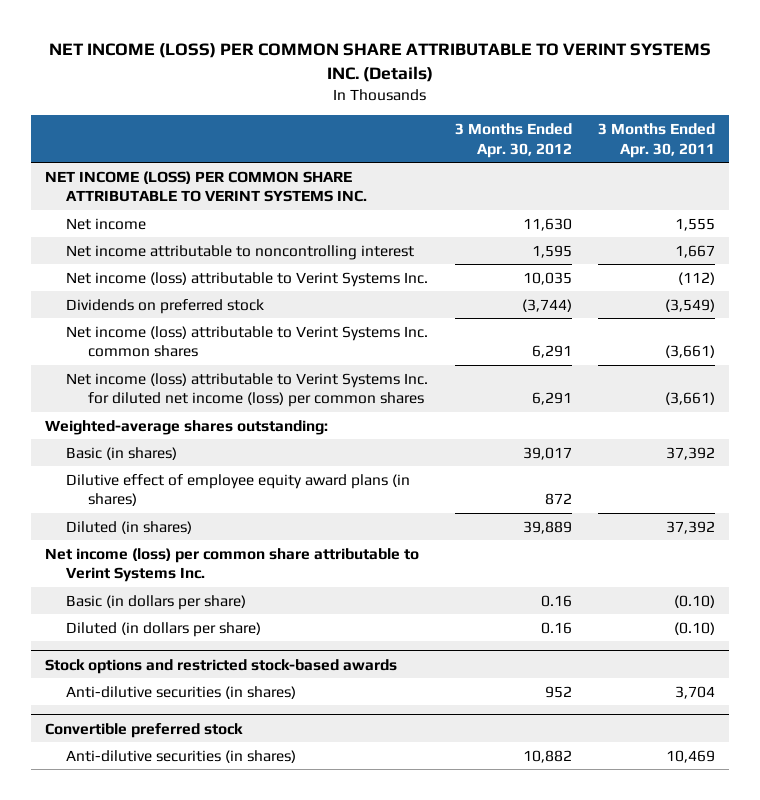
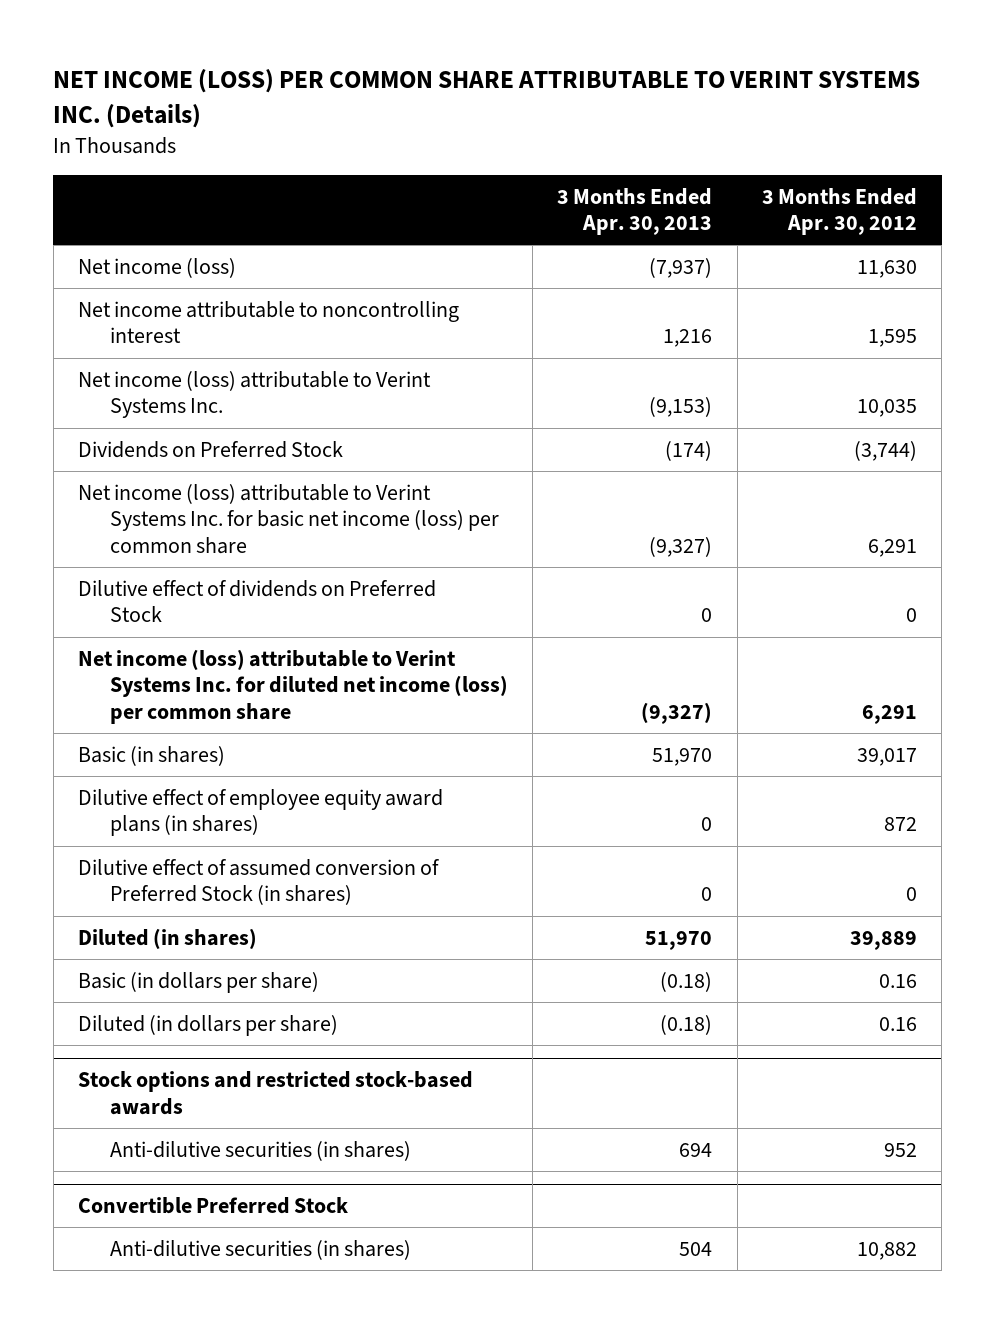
[598,123,716,158] 3 Months Ended Apr. 30, 2011 -> none
none -> [557,187,713,236] 3 Months Ended Apr. 30, 2013
[44,170,368,203] NET INCOME (LOSS) PER COMMON SHARE ATTRIBUTABLE TO VERINT SYSTEMS INC. -> none
[66,217,147,230] Net income -> [78,257,237,278] Net income (loss)
[44,419,328,435] Weighted-average shares outstanding: -> none
[66,298,265,314] Dividends on preferred stock -> [78,440,344,458] Dividends on Preferred Stock
[66,325,429,358] Net income (loss) attributable to Verint Systems Inc. common shares -> [78,483,499,555] Net income (loss) attributable to Verint Systems Inc. for basic net income (loss) per common share
none -> [78,579,437,623] Dilutive effect of dividends on Preferred Stock
[66,372,429,408] Net income (loss) attributable to Verint Systems Inc. for diluted net income (loss) per common shares -> [78,648,508,725] Net income (loss) attributable to Verint Systems Inc. for diluted net income (loss) per common share
none -> [78,858,441,906] Dilutive effect of assumed conversion of Preferred Stock (in shares)
[44,547,419,583] Net income (loss) per common share attributable to Verint Systems Inc. -> none
[44,722,243,738] Convertible preferred stock -> [78,1197,349,1215] Convertible Preferred Stock

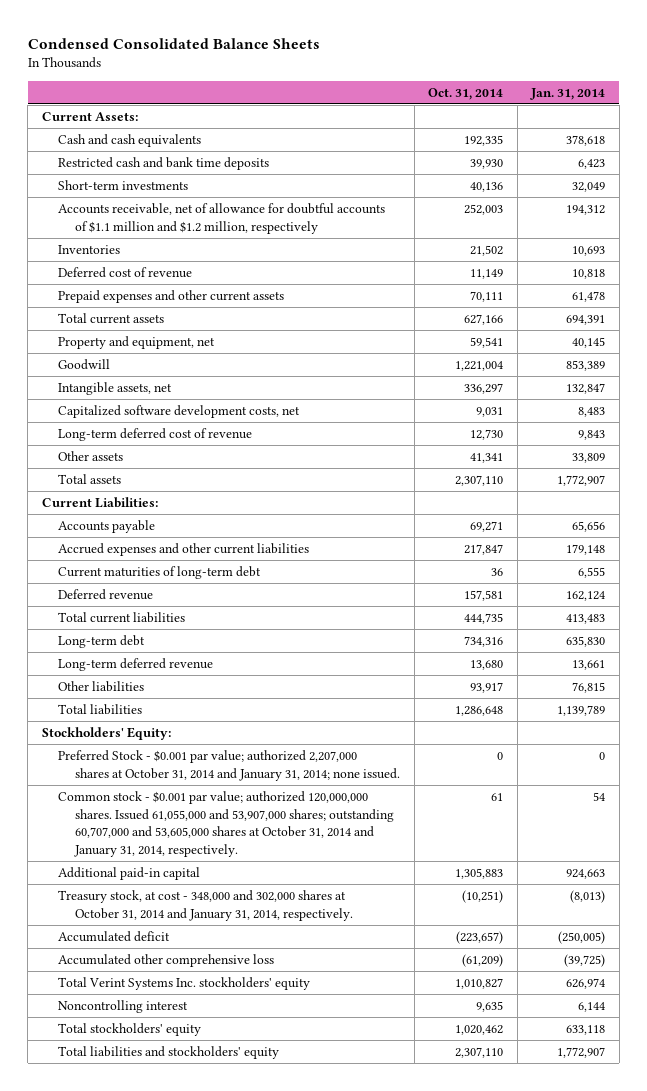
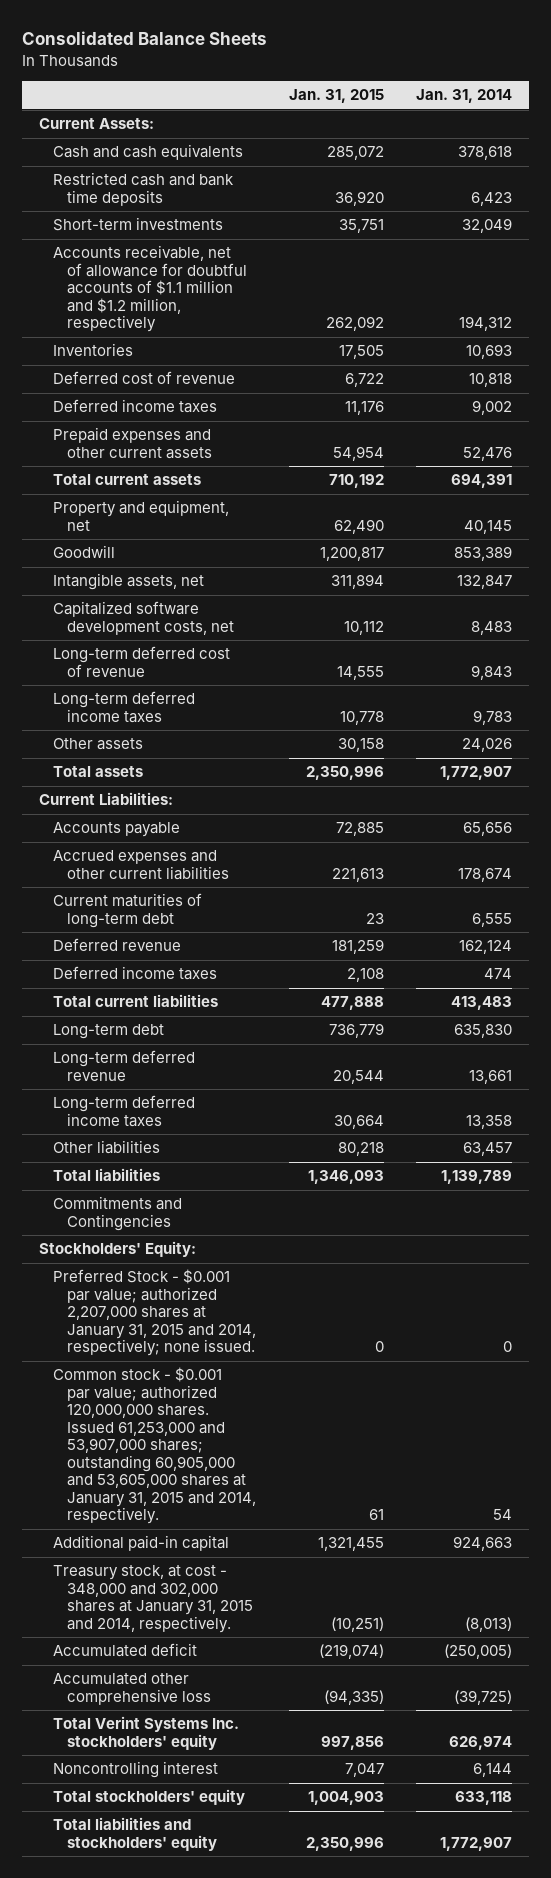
[27,37,320,49] Condensed Consolidated Balance Sheets -> [22,31,268,46] Consolidated Balance Sheets
[428,87,504,100] Oct. 31, 2014 -> none
none -> [288,89,384,104] Jan. 31, 2015
none -> [52,399,217,414] Deferred income taxes
[572,290,606,302] 61,478 -> [463,446,513,461] 52,476
none -> [52,691,195,723] Long-term deferred income taxes
[572,452,606,463] 33,809 -> [462,738,513,753] 24,026
[566,543,606,555] 179,148 -> [458,867,513,882] 178,674
none -> [52,966,217,981] Deferred income taxes
none -> [52,1095,195,1127] Long-term deferred income taxes
[572,681,606,693] 76,815 -> [463,1142,513,1157] 63,457
none -> [52,1196,182,1231] Commitments and Contingencies
[58,749,401,781] Preferred Stock - $0.001 par value; authorized 2,207,000 shares at October 31, 2014 and January 31, 2014; none issued. -> [52,1269,256,1357] Preferred Stock - $0.001 par value; authorized 2,207,000 shares at January 31, 2015 and 2014, respectively; none issued.
[58,790,395,857] Common stock - $0.001 par value; authorized 120,000,000 shares. Issued 61,055,000 and 53,907,000 shares; outstanding 60,707,000 and 53,605,000 shares at October 31, 2014 and January 31, 2014, respectively. -> [52,1367,256,1525] Common stock - $0.001 par value; authorized 120,000,000 shares. Issued 61,253,000 and 53,907,000 shares; outstanding 60,905,000 and 53,605,000 shares at January 31, 2015 and 2014, respectively.
[58,889,354,921] Treasury stock, at cost - 348,000 and 302,000 shares at October 31, 2014 and January 31, 2014, respectively. -> [52,1565,253,1633] Treasury stock, at cost - 348,000 and 302,000 shares at January 31, 2015 and 2014, respectively.

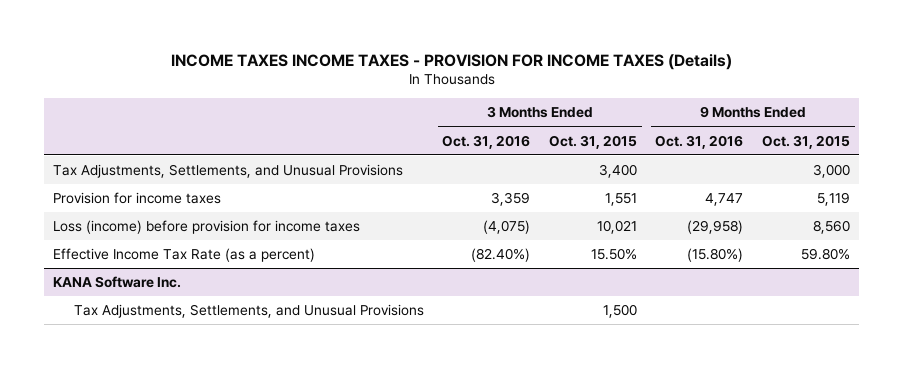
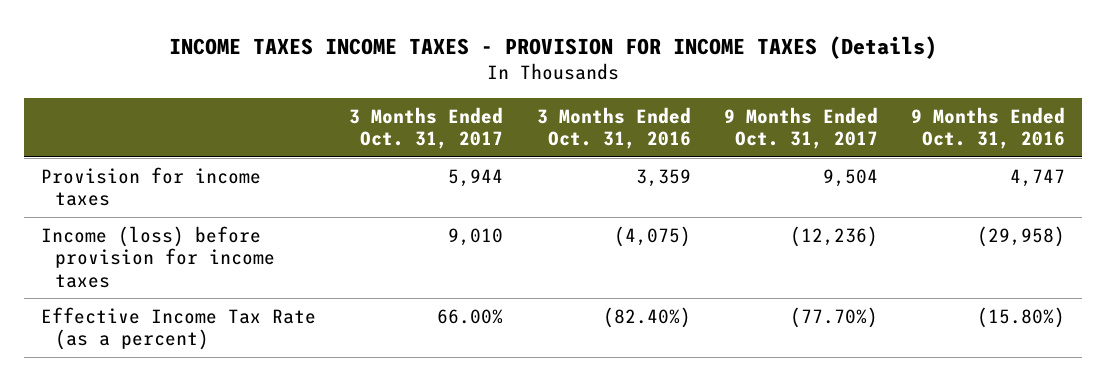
[548,134,637,149] Oct. 31, 2015 -> none
[761,134,850,149] Oct. 31, 2015 -> none
none -> [349,106,504,150] 3 Months Ended Oct. 31, 2017
none -> [723,106,878,150] 9 Months Ended Oct. 31, 2017
[53,164,404,179] Tax Adjustments, Settlements, and Unusual Provisions -> none
[53,220,361,235] Loss (income) before provision for income taxes -> [41,225,276,288] Income (loss) before provision for income taxes
[53,276,182,289] KANA Software Inc. -> none
[73,304,424,319] Tax Adjustments, Settlements, and Unusual Provisions -> none

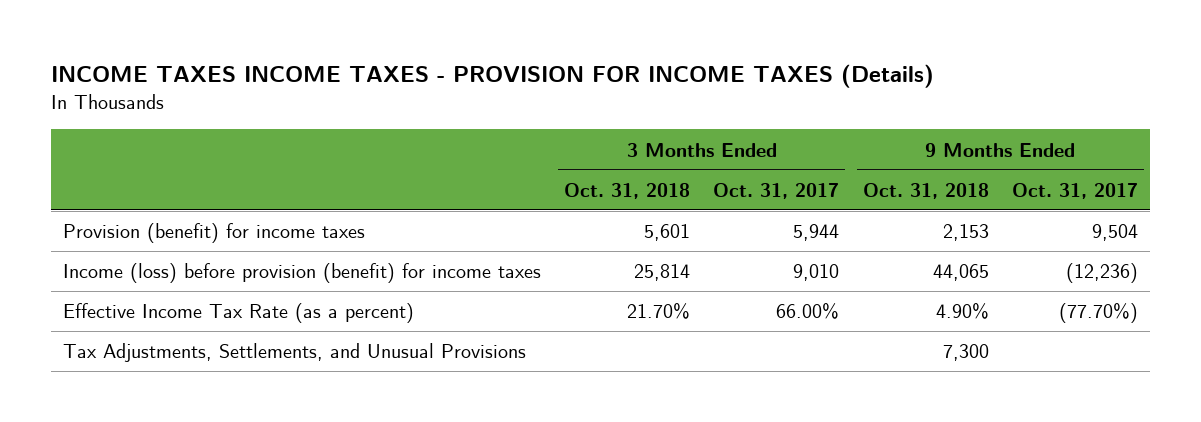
[536,106,691,150] 3 Months Ended Oct. 31, 2016 -> none
[910,106,1065,150] 9 Months Ended Oct. 31, 2016 -> none
none -> [563,182,690,199] Oct. 31, 2018
none -> [862,182,989,199] Oct. 31, 2018
[41,166,262,207] Provision for income taxes -> [62,223,365,244] Provision (benefit) for income taxes
[41,225,276,288] Income (loss) before provision for income taxes -> [62,263,541,284] Income (loss) before provision (benefit) for income taxes
none -> [62,343,526,363] Tax Adjustments, Settlements, and Unusual Provisions

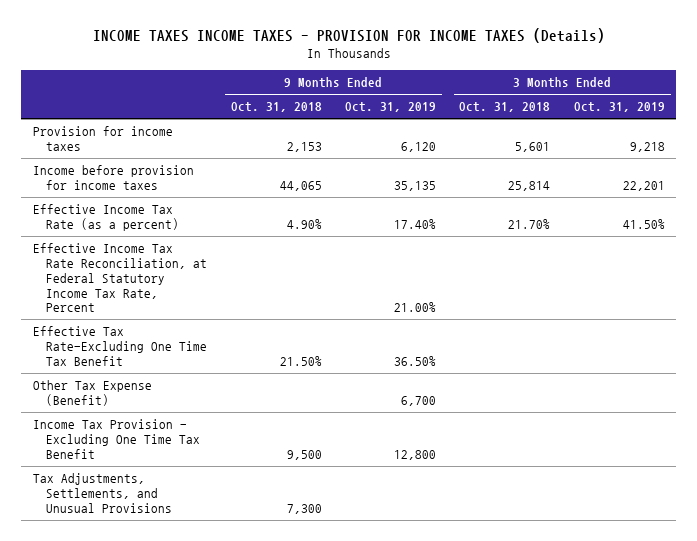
[713,182,840,199] Oct. 31, 2017 -> none
[1011,182,1138,199] Oct. 31, 2017 -> none
none -> [345,102,437,113] Oct. 31, 2019
none -> [573,102,665,113] Oct. 31, 2019
[62,223,365,244] Provision (benefit) for income taxes -> [32,126,173,151] Provision for income taxes
[62,263,541,284] Income (loss) before provision (benefit) for income taxes -> [32,165,194,190] Income before provision for income taxes
none -> [32,243,208,313] Effective Income Tax Rate Reconciliation, at Federal Statutory Income Tax Rate, Percent
none -> [32,326,208,366] Effective Tax Rate-Excluding One Time Tax Benefit
none -> [32,380,152,406] Other Tax Expense (Benefit)
none -> [32,419,201,459] Income Tax Provision - Excluding One Time Tax Benefit

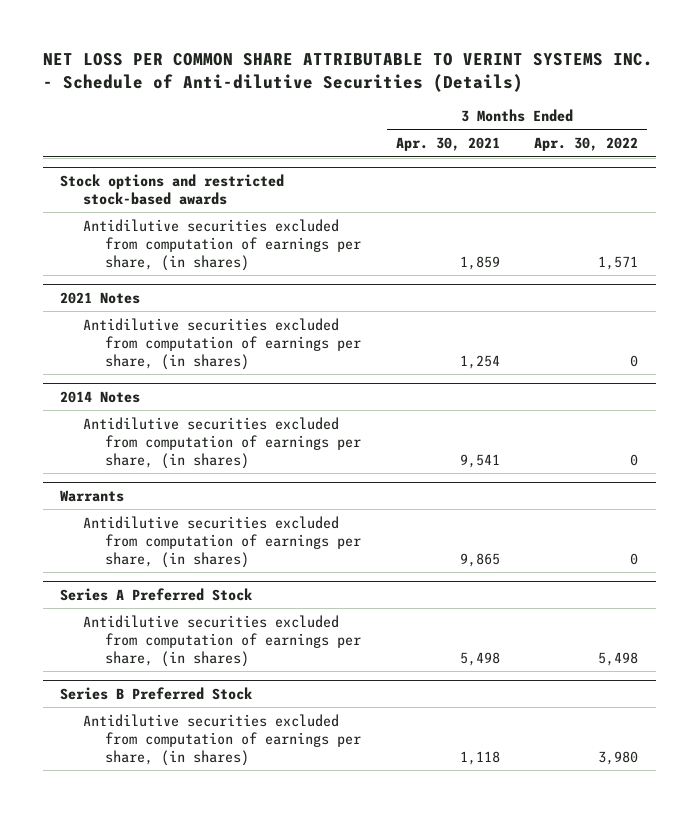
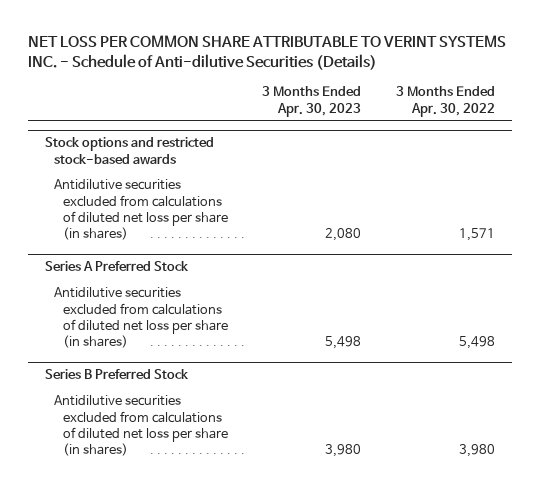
[395,137,500,152] Apr. 30, 2021 -> none
none -> [262,86,362,117] 3 Months Ended Apr. 30, 2023
[59,291,140,304] 2021 Notes -> none
[82,317,362,370] Antidilutive securities excluded from computation of earnings per share, (in shares) -> none
[59,390,140,403] 2014 Notes -> none
[82,416,362,469] Antidilutive securities excluded from computation of earnings per share, (in shares) -> none
[59,489,124,502] Warrants -> none
[82,515,362,568] Antidilutive securities excluded from computation of earnings per share, (in shares) -> none
[82,218,362,271] Antidilutive securities excluded from computation of earnings per share, (in shares) -> [53,179,228,241] Antidilutive securities excluded from calculations of diluted net loss per share (in shares)
[82,614,362,667] Antidilutive securities excluded from computation of earnings per share, (in shares) -> [53,287,228,349] Antidilutive securities excluded from calculations of diluted net loss per share (in shares)
[82,713,362,766] Antidilutive securities excluded from computation of earnings per share, (in shares) -> [53,395,228,457] Antidilutive securities excluded from calculations of diluted net loss per share (in shares)

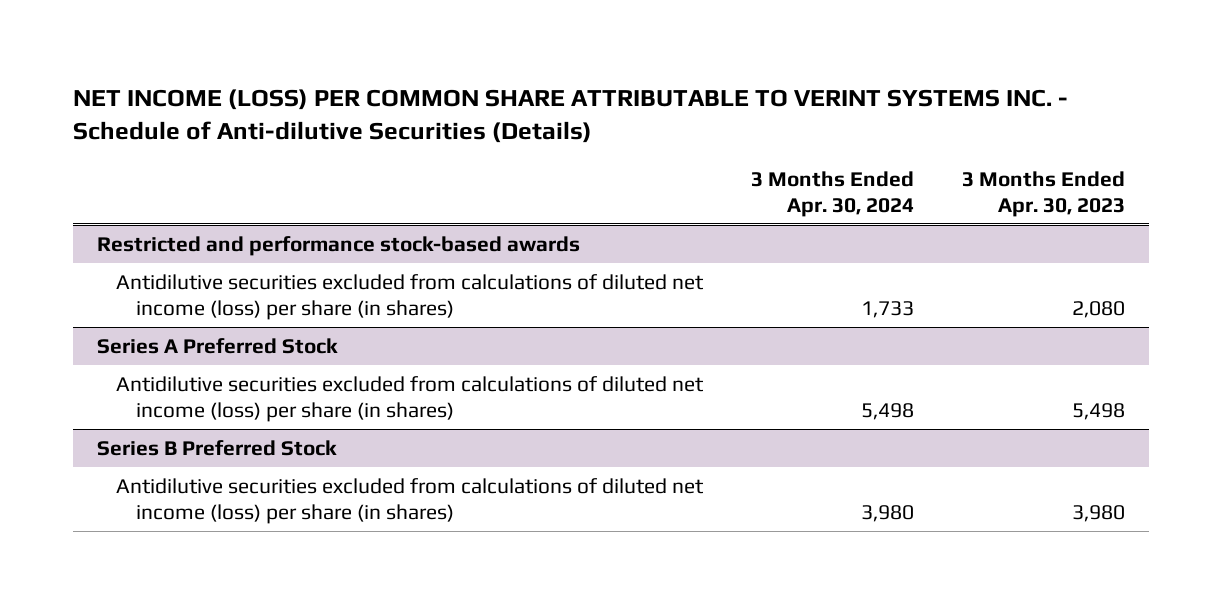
[27,35,506,70] NET LOSS PER COMMON SHARE ATTRIBUTABLE TO VERINT SYSTEMS INC. - Schedule of Anti-dilutive Securities (Details) -> [72,88,1068,143] NET INCOME (LOSS) PER COMMON SHARE ATTRIBUTABLE TO VERINT SYSTEMS INC. - Schedule of Anti-dilutive Securities (Details)
[396,86,496,117] 3 Months Ended Apr. 30, 2022 -> none
none -> [751,170,915,217] 3 Months Ended Apr. 30, 2024
[44,137,214,165] Stock options and restricted stock-based awards -> [96,235,580,256] Restricted and performance stock-based awards
[53,179,228,241] Antidilutive securities excluded from calculations of diluted net loss per share (in shares) -> [116,273,705,320] Antidilutive securities excluded from calculations of diluted net income (loss) per share (in shares)
[53,287,228,349] Antidilutive securities excluded from calculations of diluted net loss per share (in shares) -> [116,375,705,422] Antidilutive securities excluded from calculations of diluted net income (loss) per share (in shares)
[53,395,228,457] Antidilutive securities excluded from calculations of diluted net loss per share (in shares) -> [116,477,705,524] Antidilutive securities excluded from calculations of diluted net income (loss) per share (in shares)

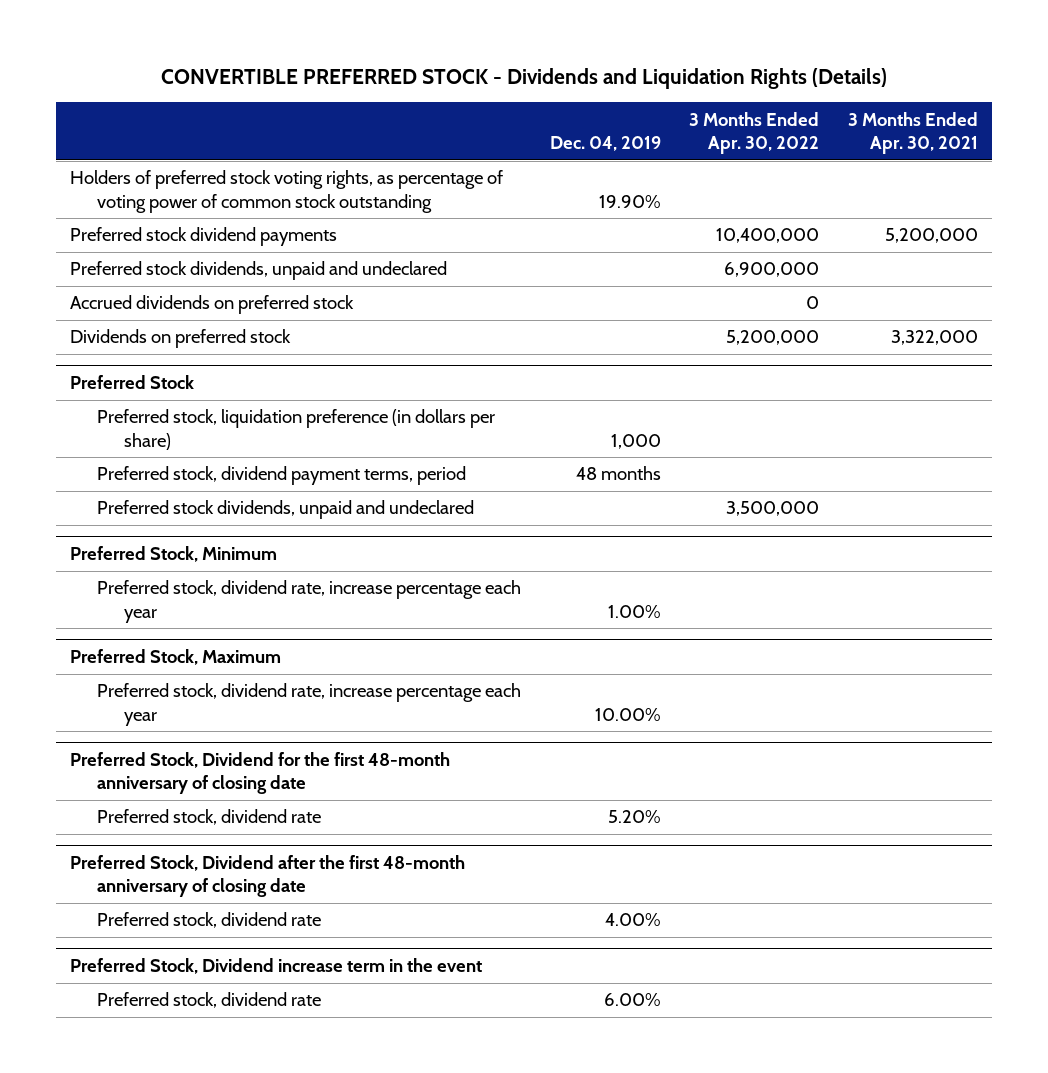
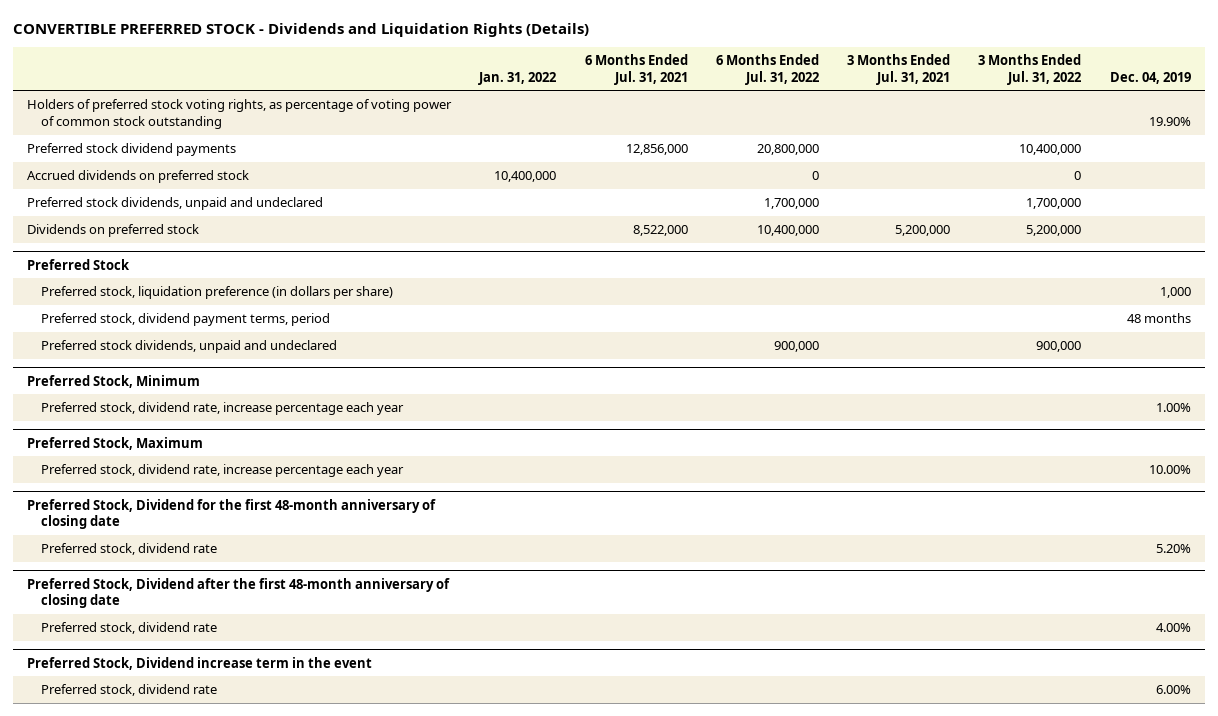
[689,111,820,154] 3 Months Ended Apr. 30, 2022 -> none
[848,111,979,154] 3 Months Ended Apr. 30, 2021 -> none
none -> [478,71,557,85] Jan. 31, 2022
none -> [584,54,688,85] 6 Months Ended Jul. 31, 2021
none -> [715,54,819,85] 6 Months Ended Jul. 31, 2022
none -> [847,54,951,85] 3 Months Ended Jul. 31, 2021
none -> [978,54,1082,85] 3 Months Ended Jul. 31, 2022
[70,261,448,281] Preferred stock dividends, unpaid and undeclared -> [27,197,324,211] Preferred stock dividends, unpaid and undeclared

